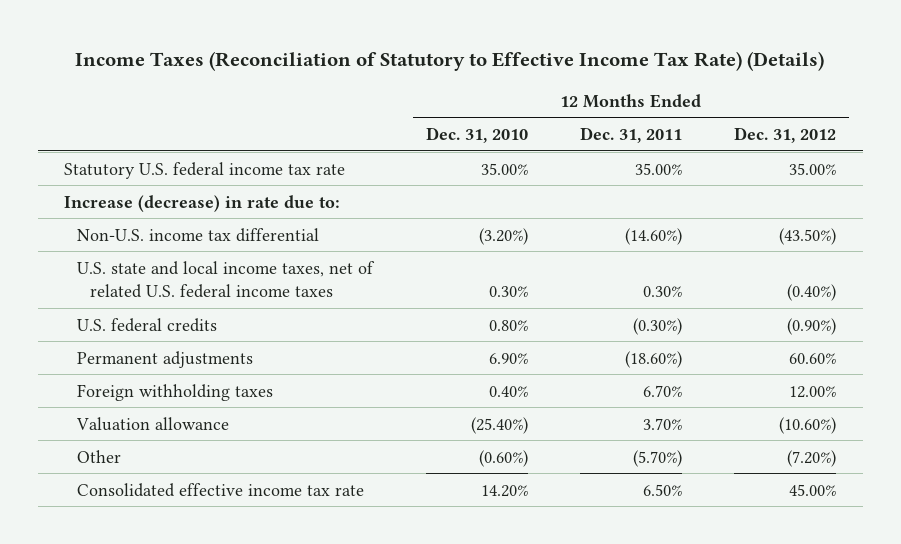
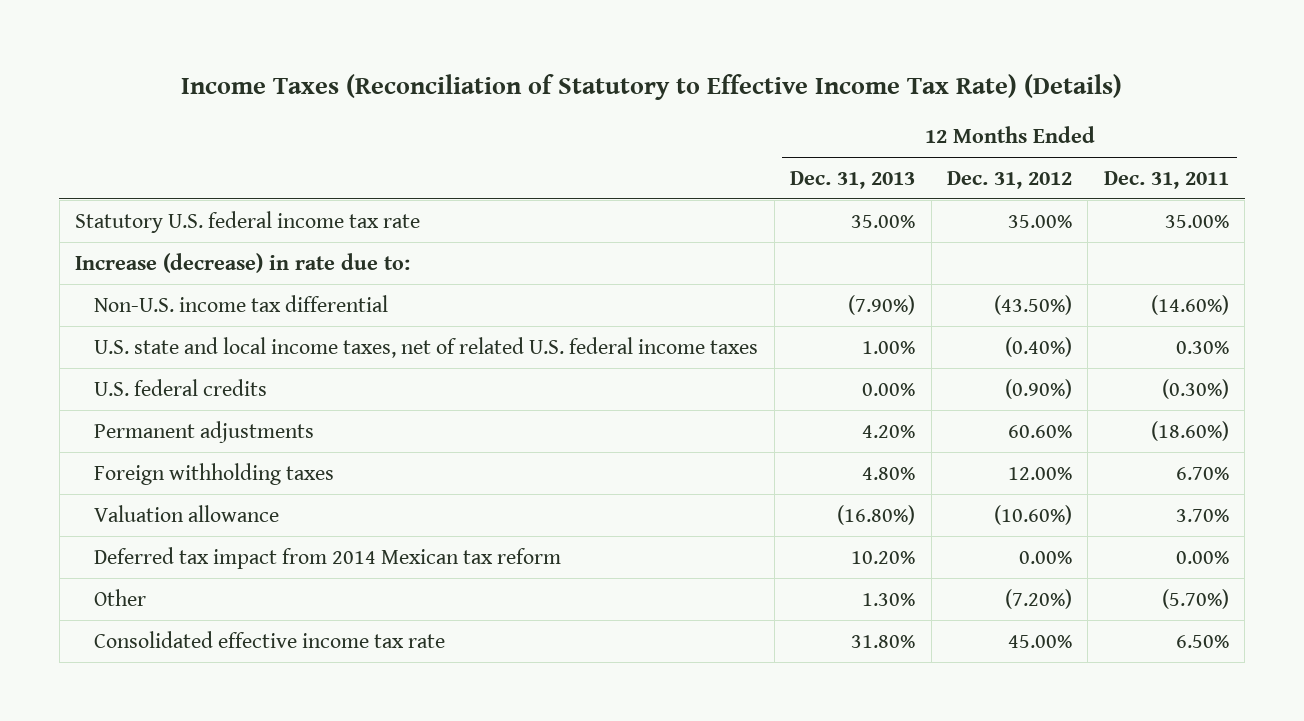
[425,126,528,143] Dec. 31, 2010 -> none
none -> [790,170,916,189] Dec. 31, 2013
none -> [94,546,562,569] Deferred tax impact from 2014 Mexican tax reform

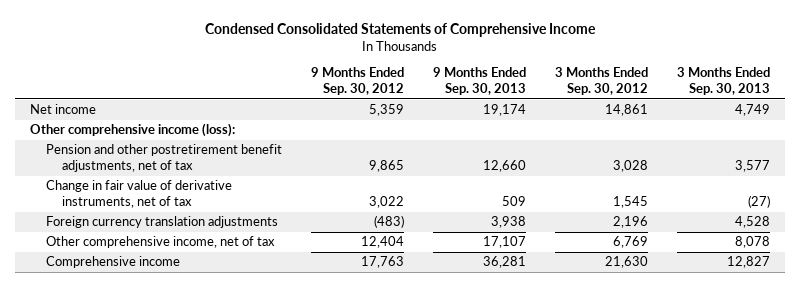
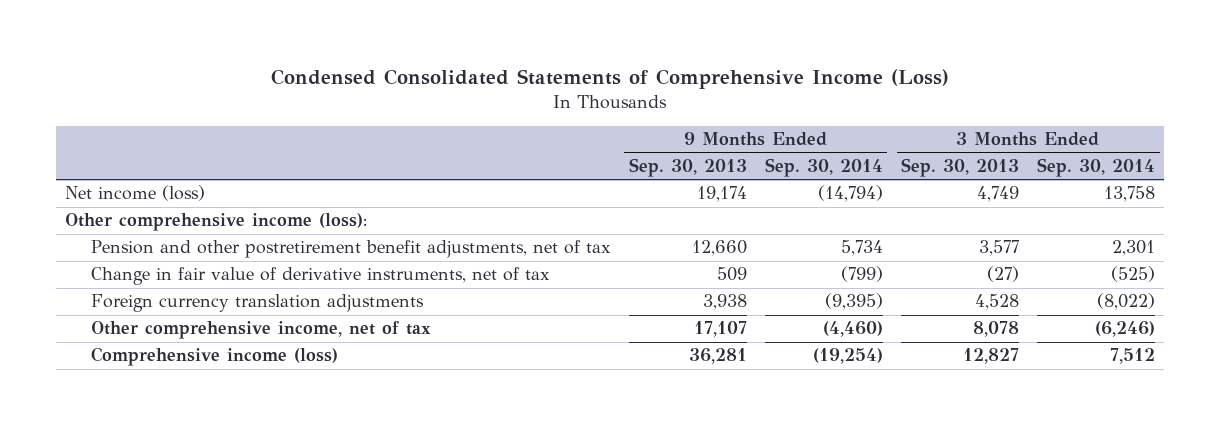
[204,23,596,38] Condensed Consolidated Statements of Comprehensive Income -> [271,68,950,89] Condensed Consolidated Statements of Comprehensive Income (Loss)
[310,67,404,95] 9 Months Ended Sep. 30, 2012 -> none
[554,67,648,95] 3 Months Ended Sep. 30, 2012 -> none
none -> [764,158,883,178] Sep. 30, 2014
none -> [1037,158,1156,178] Sep. 30, 2014
[29,104,96,115] Net income -> [65,185,206,202] Net income (loss)
[45,256,180,269] Comprehensive income -> [91,347,339,367] Comprehensive income (loss)

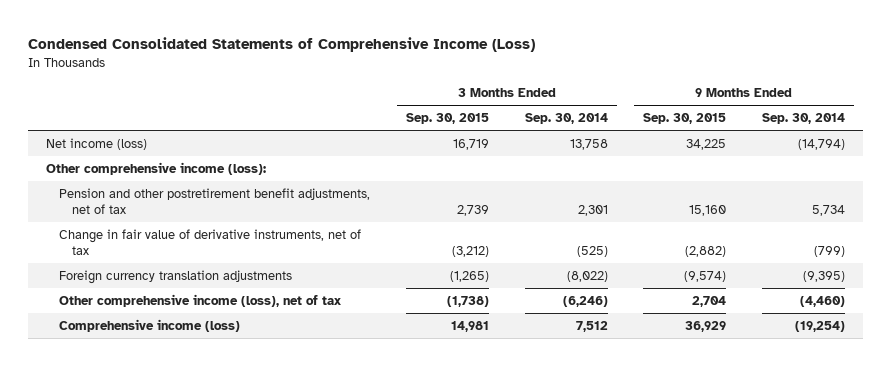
[628,158,747,178] Sep. 30, 2013 -> none
[901,158,1020,178] Sep. 30, 2013 -> none
none -> [405,113,489,125] Sep. 30, 2015
none -> [643,113,727,125] Sep. 30, 2015
[91,321,432,340] Other comprehensive income, net of tax -> [59,294,342,308] Other comprehensive income (loss), net of tax

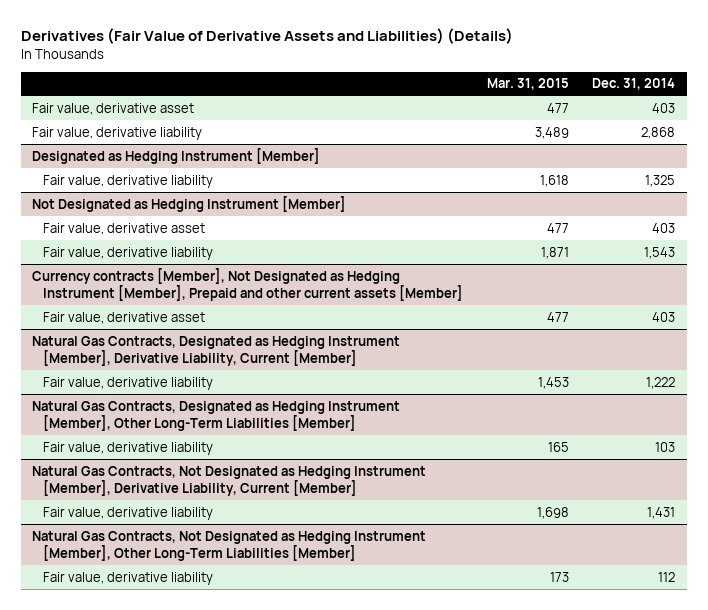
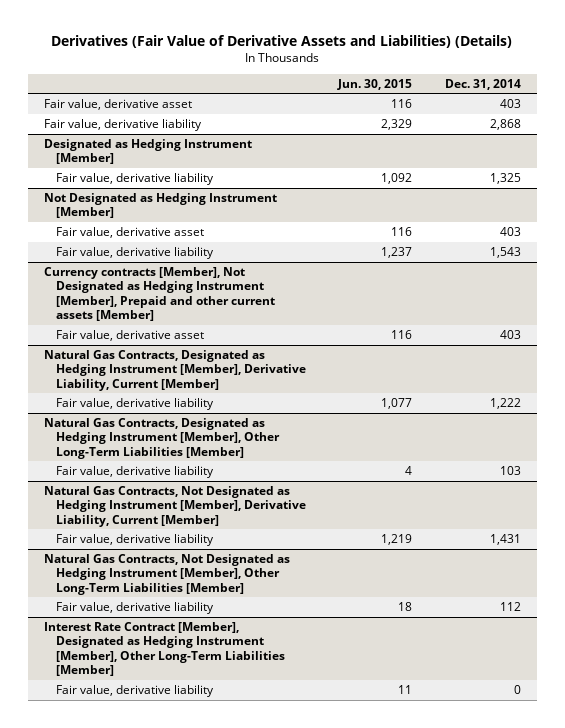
[486,78,569,91] Mar. 31, 2015 -> none
none -> [337,78,413,90] Jun. 30, 2015
none -> [44,622,286,676] Interest Rate Contract [Member], Designated as Hedging Instrument [Member], Other Long-Term Liabilities [Member]
none -> [56,685,215,698] Fair value, derivative liability

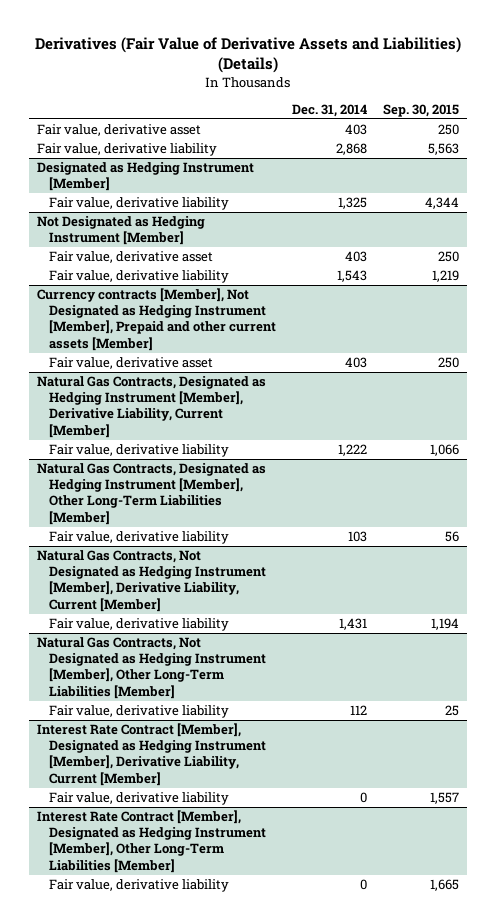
[337,78,413,90] Jun. 30, 2015 -> none
none -> [382,103,459,117] Sep. 30, 2015
none -> [36,723,266,786] Interest Rate Contract [Member], Designated as Hedging Instrument [Member], Derivative Liability, Current [Member]
none -> [48,792,229,806] Fair value, derivative liability

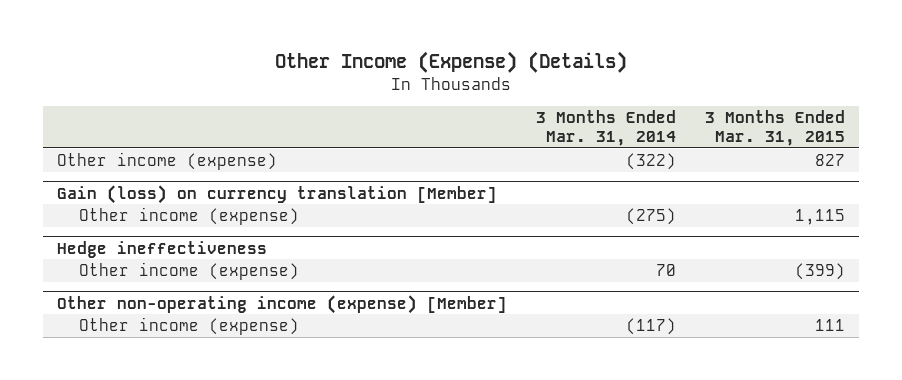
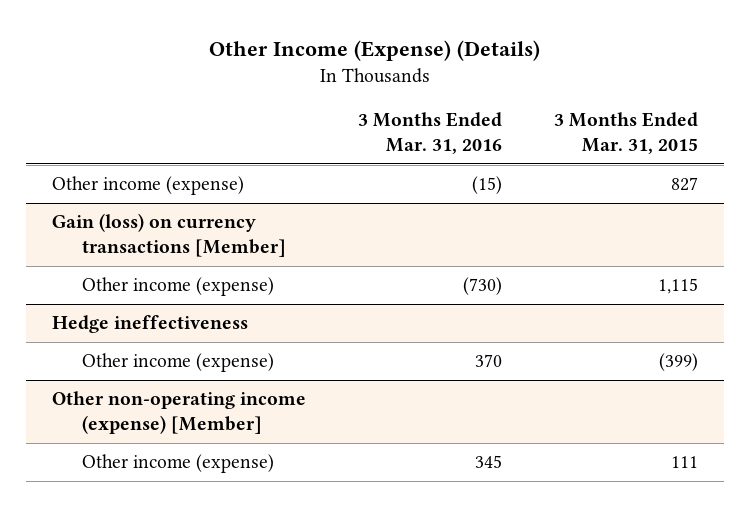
[535,110,676,147] 3 Months Ended Mar. 31, 2014 -> none
none -> [357,112,502,154] 3 Months Ended Mar. 31, 2016
[57,184,498,204] Gain (loss) on currency translation [Member] -> [51,213,286,257] Gain (loss) on currency transactions [Member]

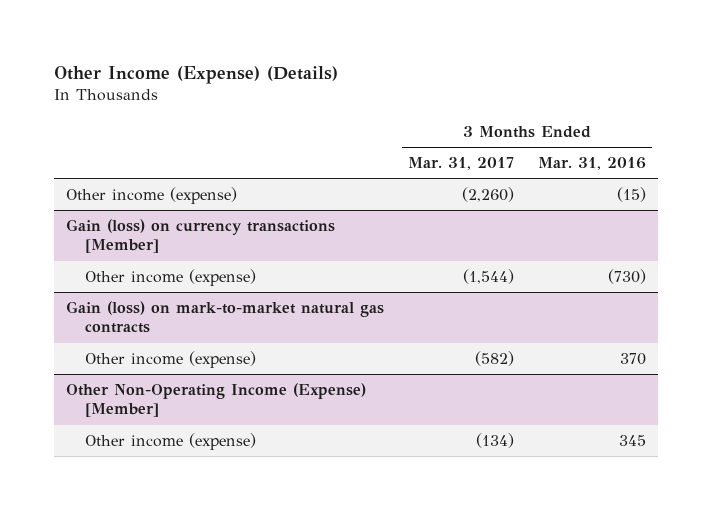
[553,112,698,154] 3 Months Ended Mar. 31, 2015 -> none
none -> [408,157,515,171] Mar. 31, 2017
[51,315,248,334] Hedge ineffectiveness -> none
none -> [66,301,385,334] Gain (loss) on mark-to-market natural gas contracts
[51,391,306,434] Other non-operating income (expense) [Member] -> [66,383,367,418] Other Non-Operating Income (Expense) [Member]

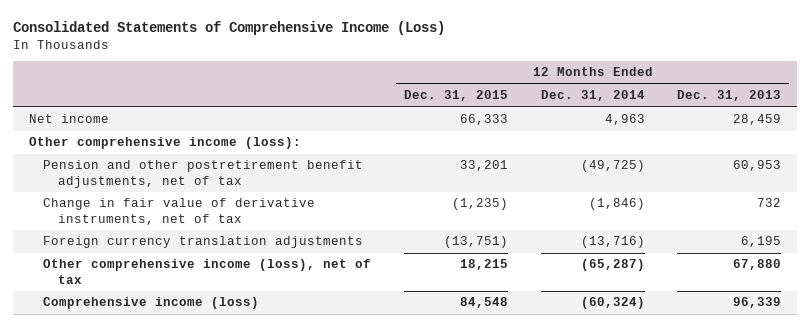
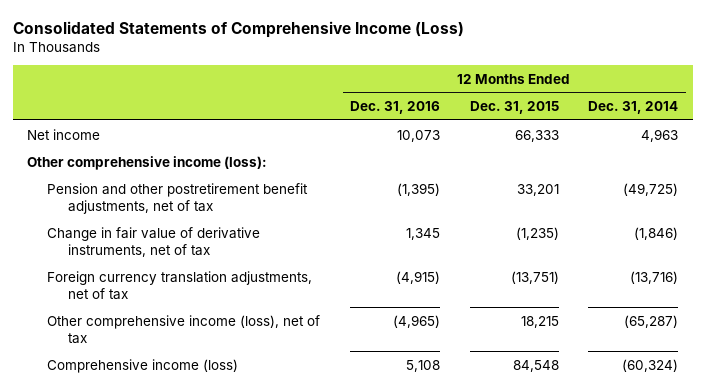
[677,90,782,102] Dec. 31, 2013 -> none
none -> [350,101,441,115] Dec. 31, 2016
[43,236,364,249] Foreign currency translation adjustments -> [47,270,313,300] Foreign currency translation adjustments, net of tax

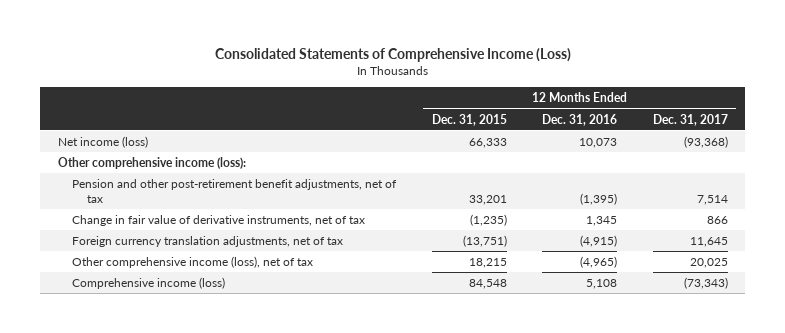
[588,101,679,115] Dec. 31, 2014 -> none
none -> [652,113,728,126] Dec. 31, 2017
[27,128,101,140] Net income -> [57,136,148,149] Net income (loss)
[47,182,309,214] Pension and other postretirement benefit adjustments, net of tax -> [72,179,398,203] Pension and other post-retirement benefit adjustments, net of tax

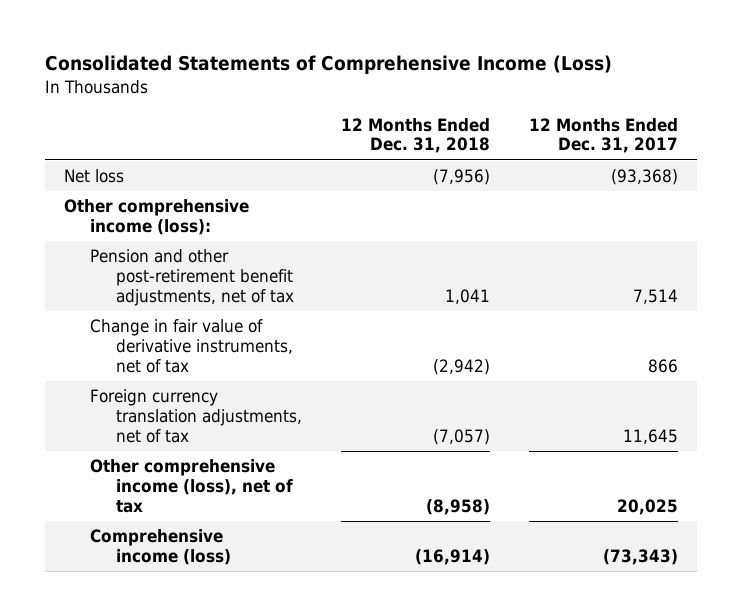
[431,113,507,126] Dec. 31, 2015 -> none
[542,113,618,126] Dec. 31, 2016 -> none
none -> [340,117,490,154] 12 Months Ended Dec. 31, 2018
[57,136,148,149] Net income (loss) -> [64,169,125,184] Net loss

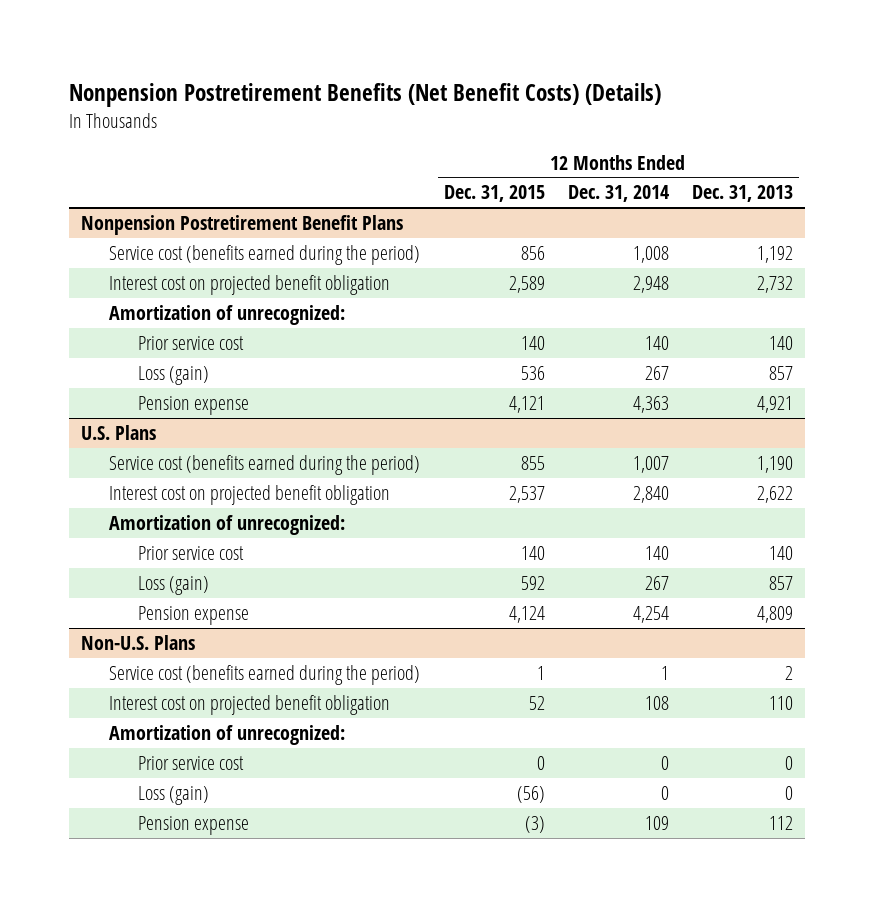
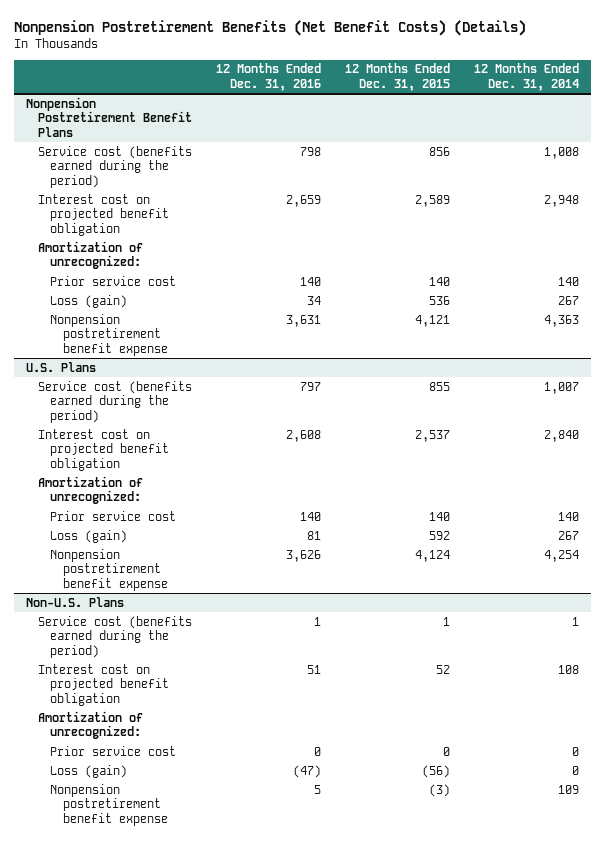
[692,185,794,203] Dec. 31, 2013 -> none
none -> [216,63,322,92] 12 Months Ended Dec. 31, 2016
[137,395,249,415] Pension expense -> [50,313,168,356] Nonpension postretirement benefit expense
[137,605,249,625] Pension expense -> [50,548,168,591] Nonpension postretirement benefit expense
[137,815,249,835] Pension expense -> [50,783,168,826] Nonpension postretirement benefit expense

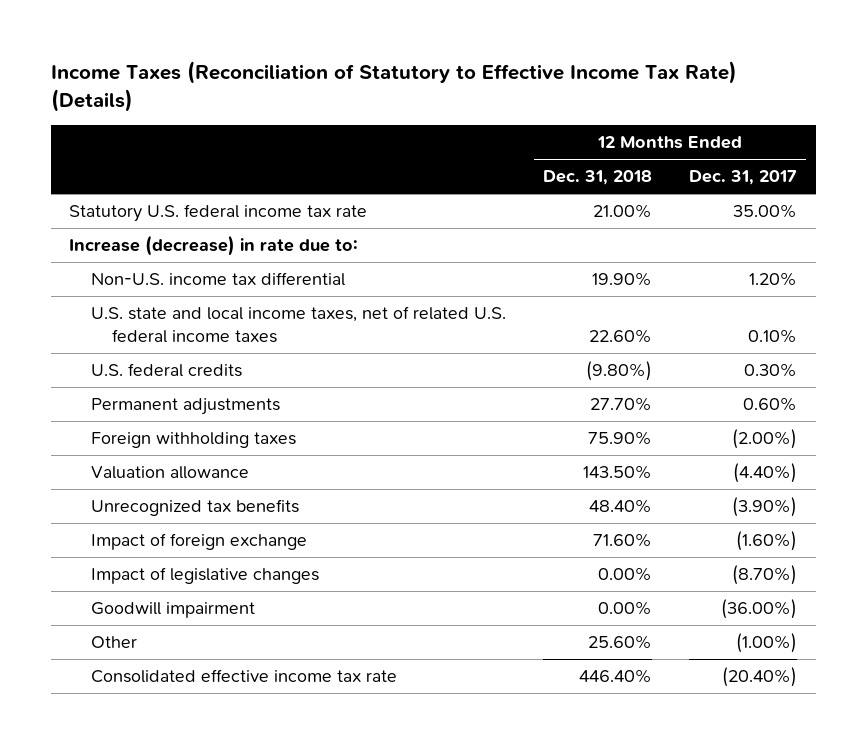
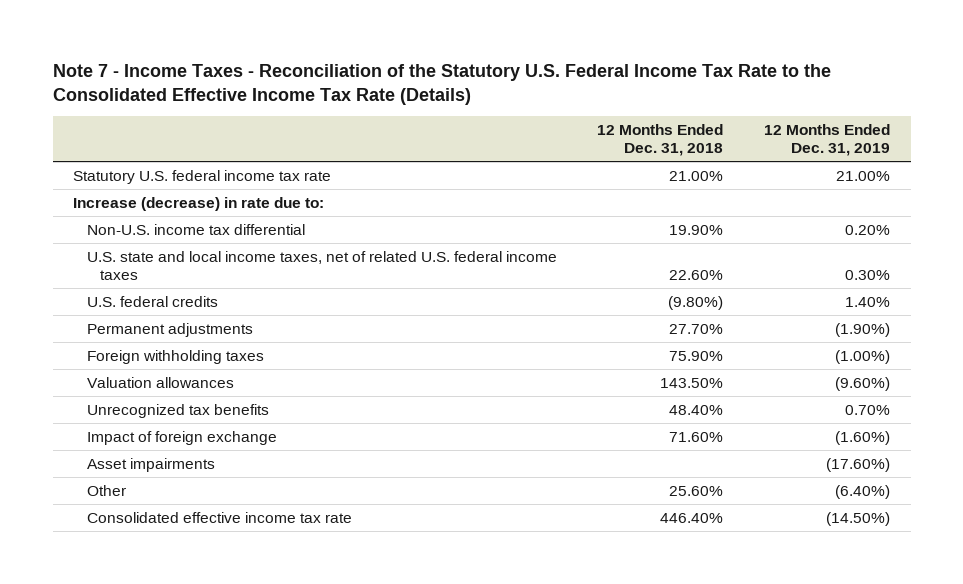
[50,60,737,112] Income Taxes (Reconciliation of Statutory to Effective Income Tax Rate) (Details) -> [52,63,831,105] Note 7 - Income Taxes - Reconciliation of the Statutory U.S. Federal Income Tax Rate to the Consolidated Effective Income Tax Rate (Details)
[688,170,797,186] Dec. 31, 2017 -> none
none -> [764,123,891,157] 12 Months Ended Dec. 31, 2019
[90,466,249,480] Valuation allowance -> [86,376,234,388] Valuation allowances
[90,567,319,585] Impact of legislative changes -> none
[90,602,255,619] Goodwill impairment -> none
none -> [86,457,215,472] Asset impairments

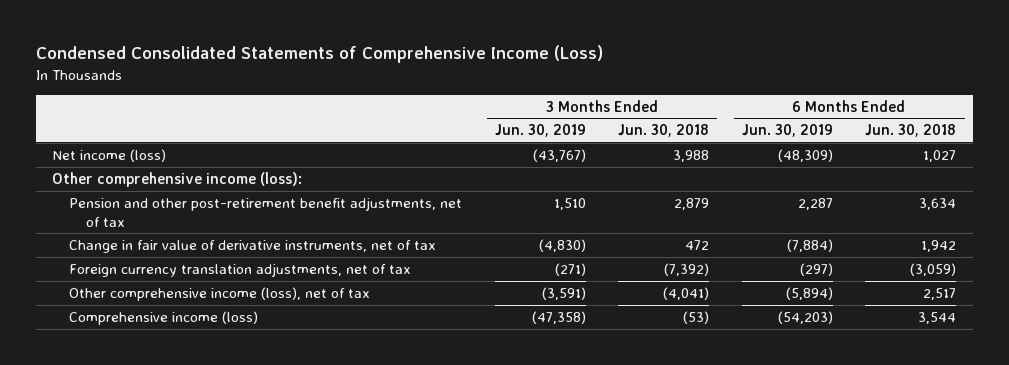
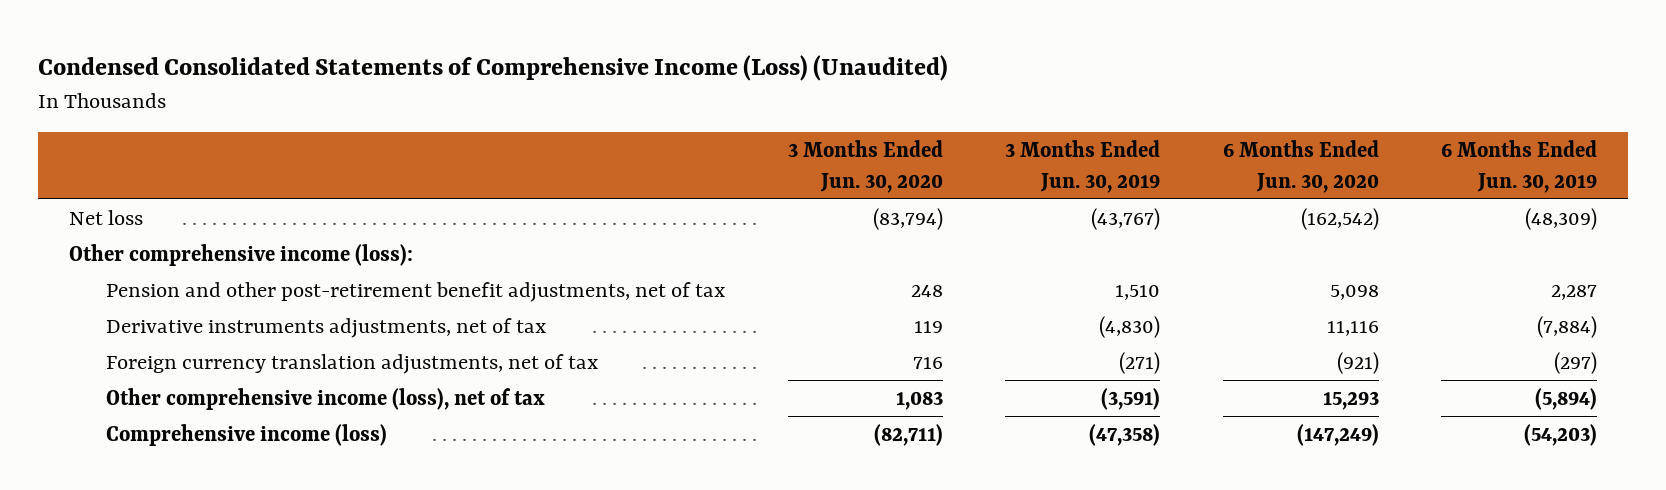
[35,45,603,64] Condensed Consolidated Statements of Comprehensive Income (Loss) -> [37,55,948,82] Condensed Consolidated Statements of Comprehensive Income (Loss) (Unaudited)
[618,124,710,138] Jun. 30, 2018 -> none
[865,124,957,138] Jun. 30, 2018 -> none
none -> [787,140,943,193] 3 Months Ended Jun. 30, 2020
none -> [1222,140,1379,193] 6 Months Ended Jun. 30, 2020
[52,148,167,162] Net income (loss) -> [68,210,143,226] Net loss
[69,239,437,253] Change in fair value of derivative instruments, net of tax -> [106,318,547,339] Derivative instruments adjustments, net of tax

